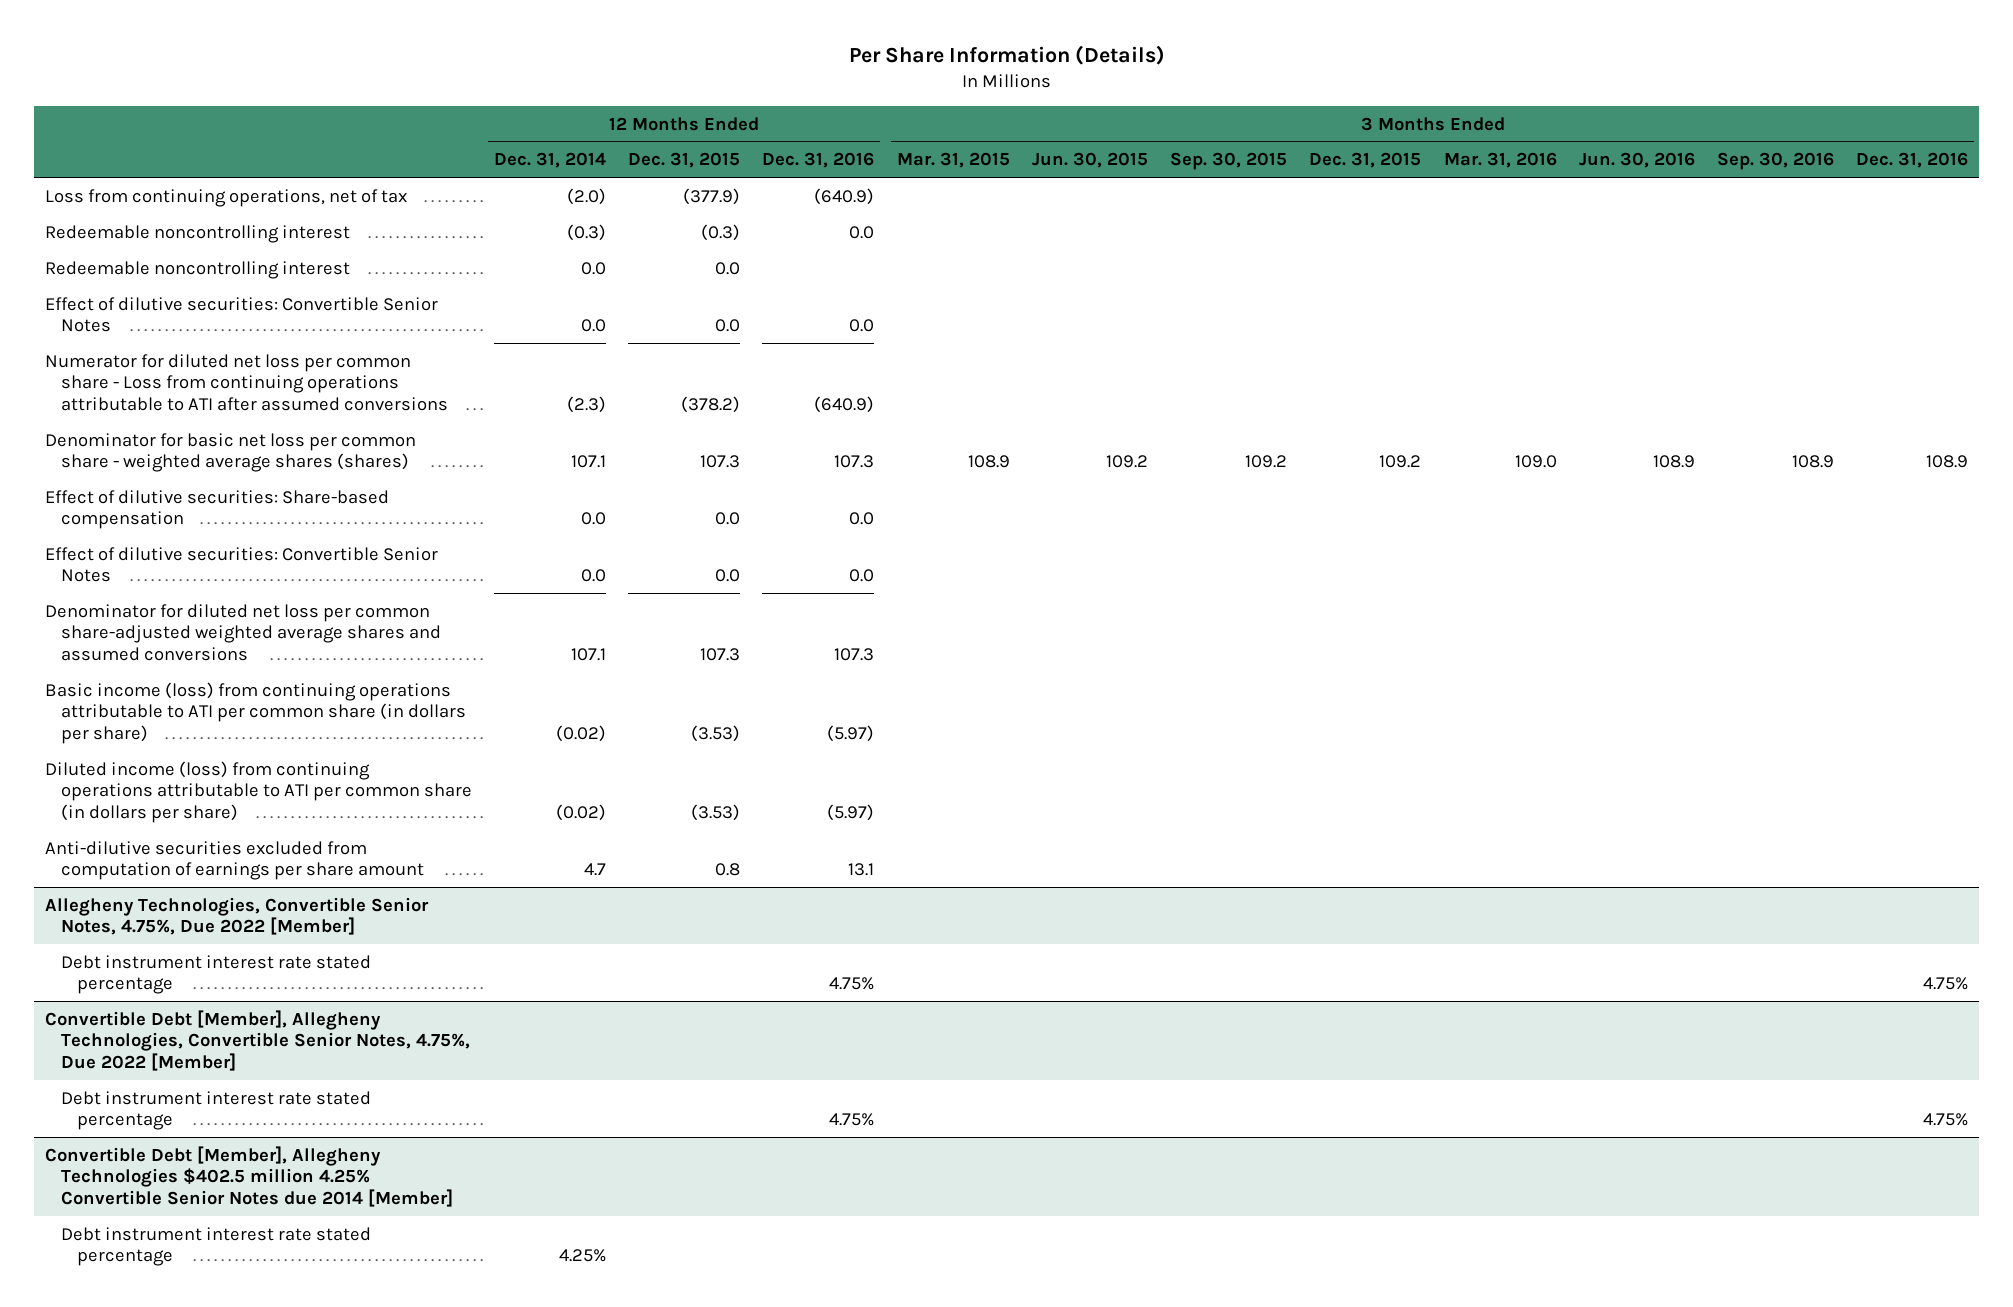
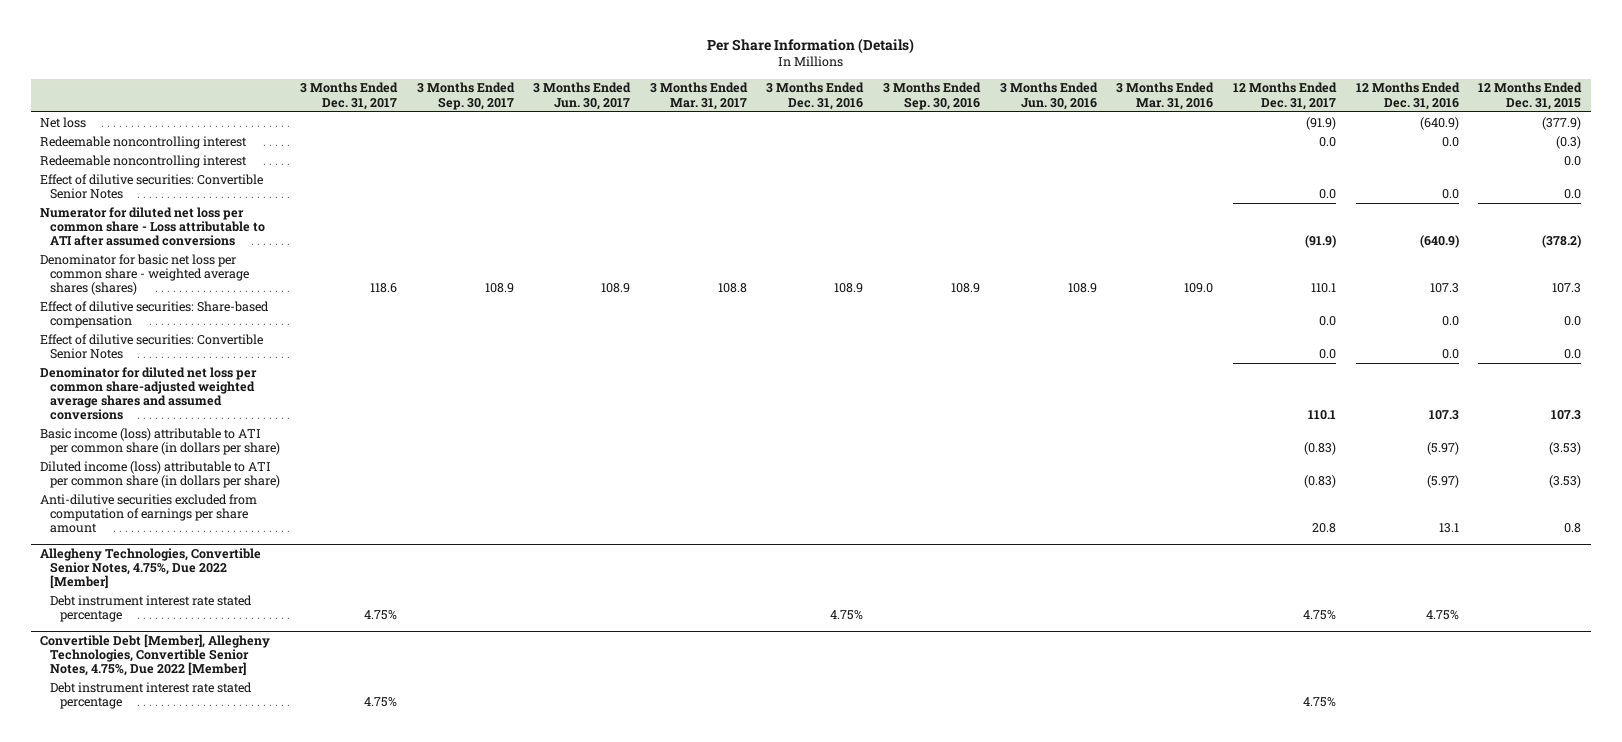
[494,152,607,169] Dec. 31, 2014 -> none
[896,152,1010,169] Mar. 31, 2015 -> none
[1031,152,1148,169] Jun. 30, 2015 -> none
[1170,152,1288,171] Sep. 30, 2015 -> none
[1309,152,1422,169] Dec. 31, 2015 -> none
none -> [299,82,398,110] 3 Months Ended Dec. 31, 2017
none -> [416,82,515,110] 3 Months Ended Sep. 30, 2017
none -> [533,82,632,110] 3 Months Ended Jun. 30, 2017
none -> [649,82,748,110] 3 Months Ended Mar. 31, 2017
none -> [1233,82,1338,110] 12 Months Ended Dec. 31, 2017
[44,188,407,207] Loss from continuing operations, net of tax -> [40,116,87,128] Net loss
[44,353,448,411] Numerator for diluted net loss per common share - Loss from continuing operations attributable to ATI after assumed conversions -> [40,206,266,247] Numerator for diluted net loss per common share - Loss attributable to ATI after assumed conversions
[44,681,466,744] Basic income (loss) from continuing operations attributable to ATI per common share (in dollars per share) -> [40,427,281,456] Basic income (loss) attributable to ATI per common share (in dollars per share)
[44,760,472,823] Diluted income (loss) from continuing operations attributable to ATI per common share (in dollars per share) -> [40,460,281,489] Diluted income (loss) attributable to ATI per common share (in dollars per share)
[60,1090,371,1131] Debt instrument interest rate stated percentage -> none
[44,1145,453,1207] Convertible Debt [Member], Allegheny Technologies $402.5 million 4.25% Convertible Senior Notes due 2014 [Member] -> none

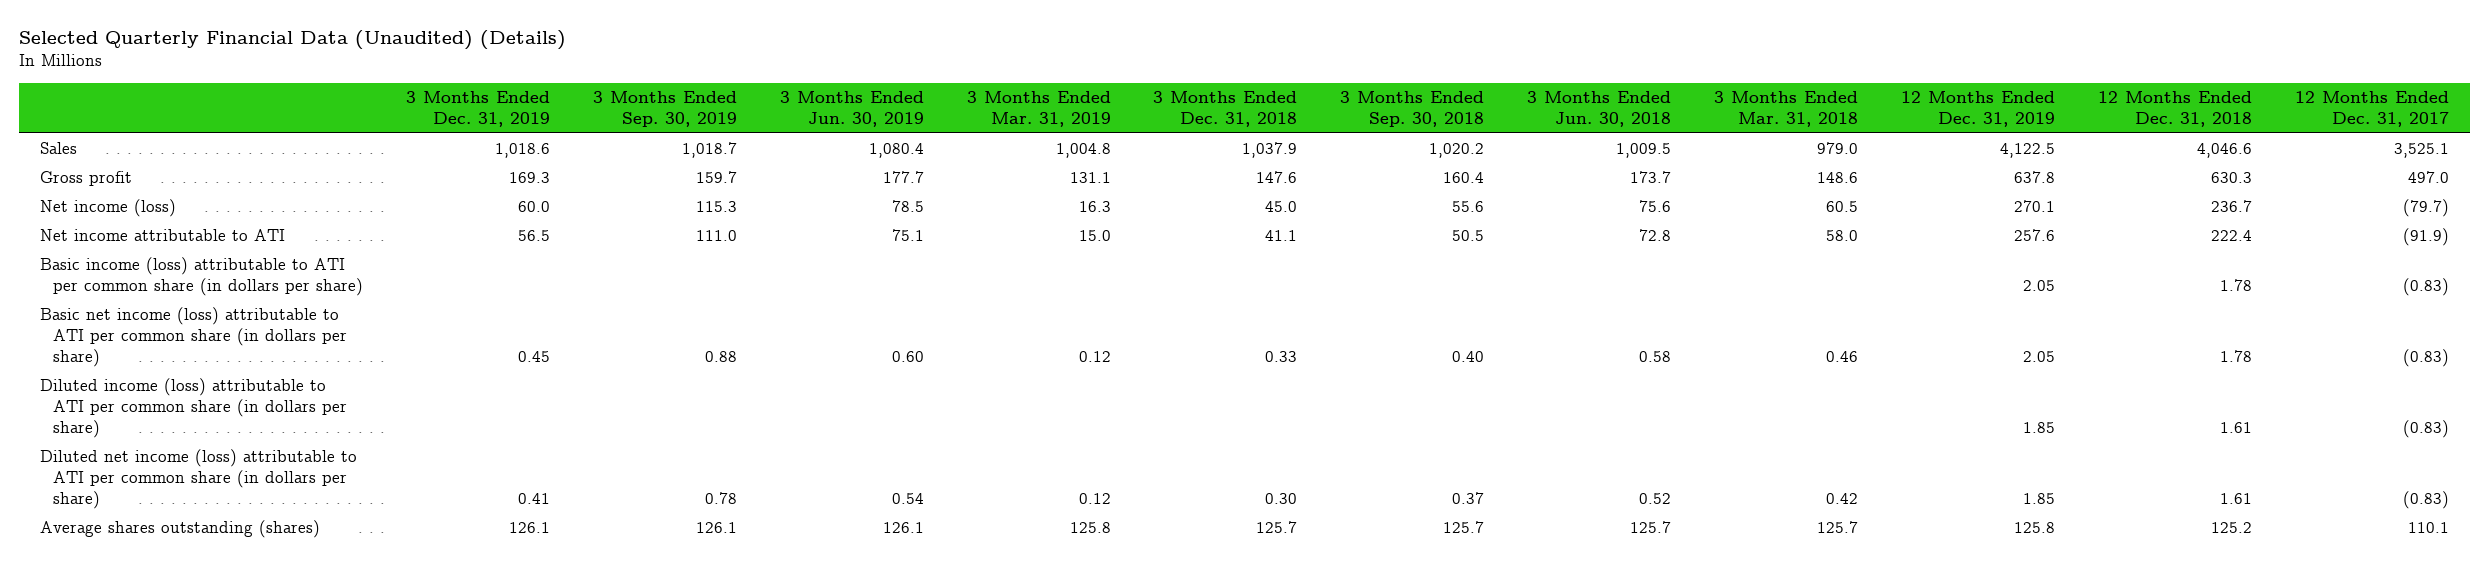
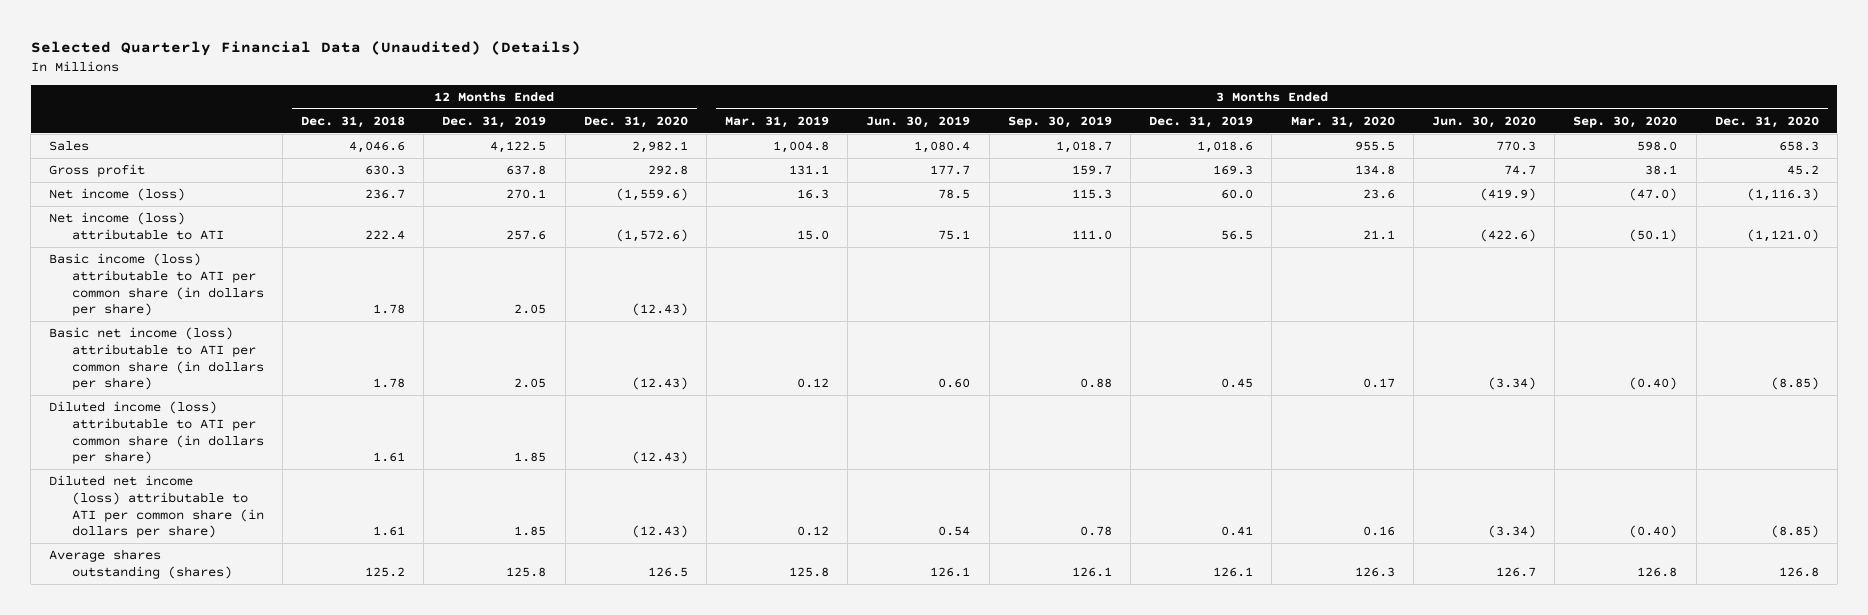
[1153,90,1298,128] 3 Months Ended Dec. 31, 2018 -> none
[1340,90,1485,128] 3 Months Ended Sep. 30, 2018 -> none
[1527,90,1672,128] 3 Months Ended Jun. 30, 2018 -> none
[1714,90,1859,128] 3 Months Ended Mar. 31, 2018 -> none
[2294,90,2449,128] 12 Months Ended Dec. 31, 2017 -> none
none -> [583,115,688,128] Dec. 31, 2020
none -> [1290,115,1395,128] Mar. 31, 2020
none -> [1431,115,1536,128] Jun. 30, 2020
none -> [1573,115,1678,128] Sep. 30, 2020
none -> [1714,115,1819,128] Dec. 31, 2020
[40,229,286,242] Net income attributable to ATI -> [49,212,224,240] Net income (loss) attributable to ATI

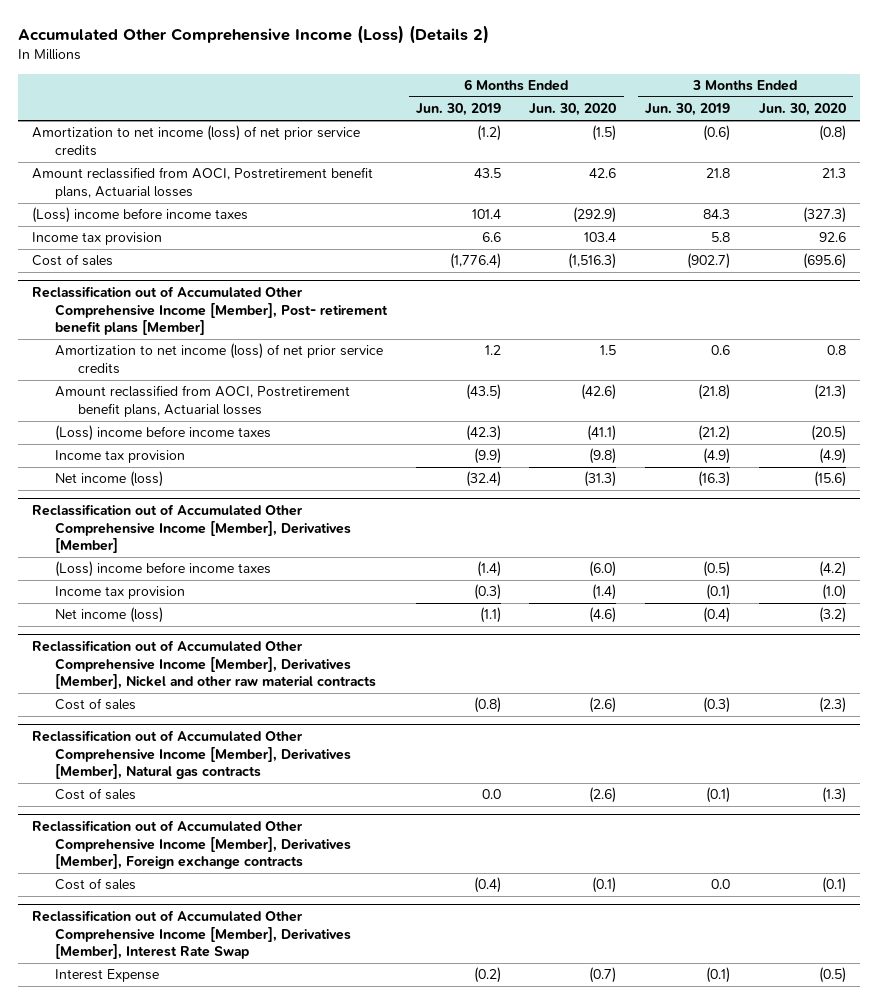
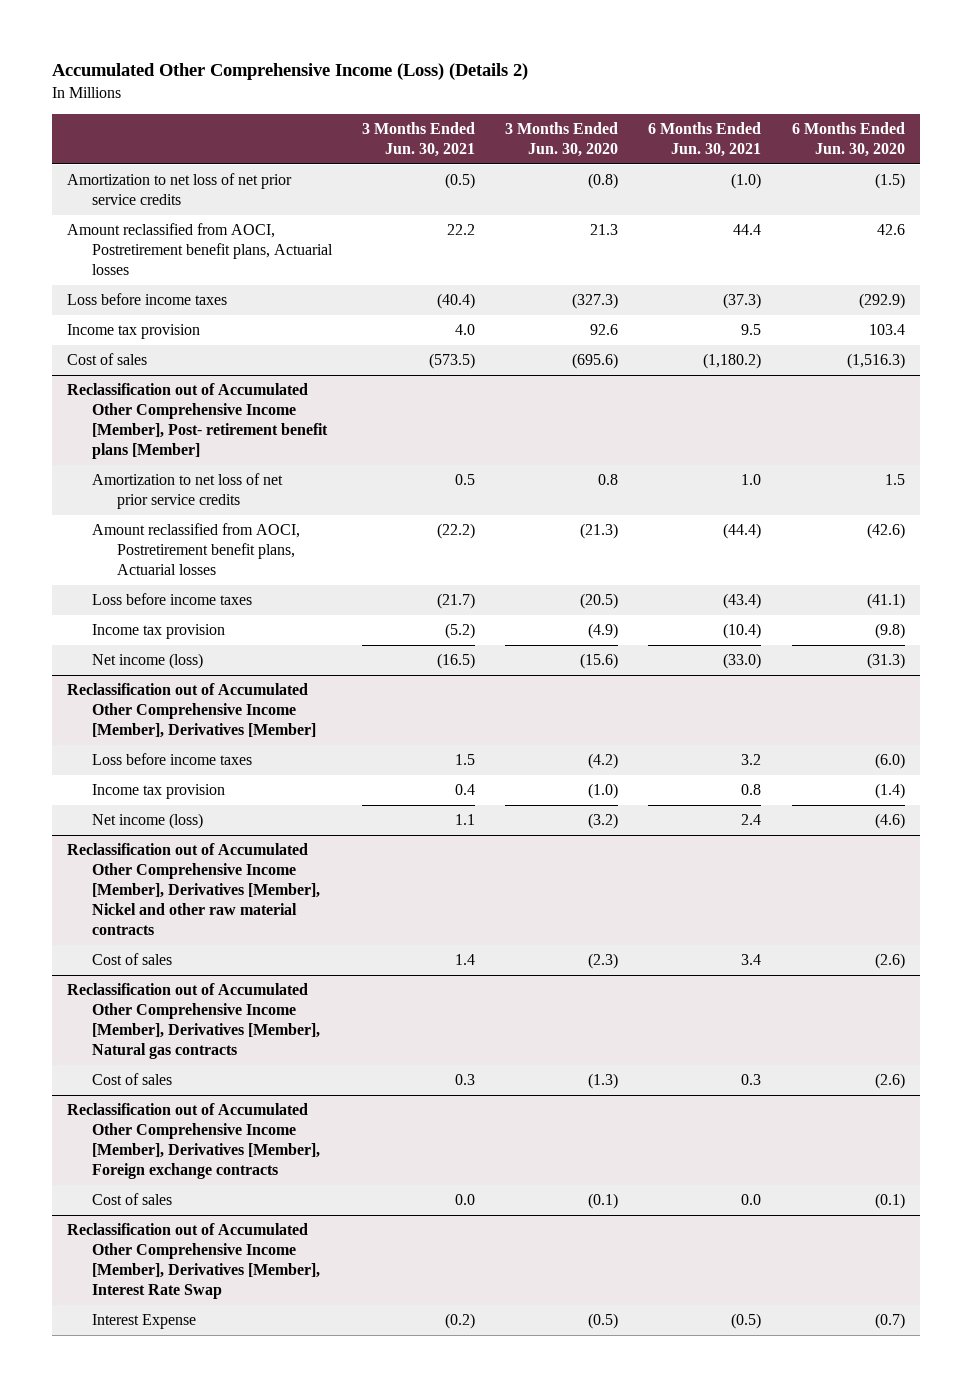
[415,103,501,117] Jun. 30, 2019 -> none
[645,103,731,117] Jun. 30, 2019 -> none
none -> [361,122,475,158] 3 Months Ended Jun. 30, 2021
none -> [648,122,762,158] 6 Months Ended Jun. 30, 2021
[32,125,361,157] Amortization to net income (loss) of net prior service credits -> [66,173,292,206] Amortization to net loss of net prior service credits
[32,207,249,224] (Loss) income before income taxes -> [66,293,227,306] Loss before income taxes
[55,343,384,375] Amortization to net income (loss) of net prior service credits -> [91,473,283,510] Amortization to net loss of net prior service credits
[55,425,272,442] (Loss) income before income taxes -> [91,593,252,606] Loss before income taxes
[55,561,272,578] (Loss) income before income taxes -> [91,753,252,766] Loss before income taxes

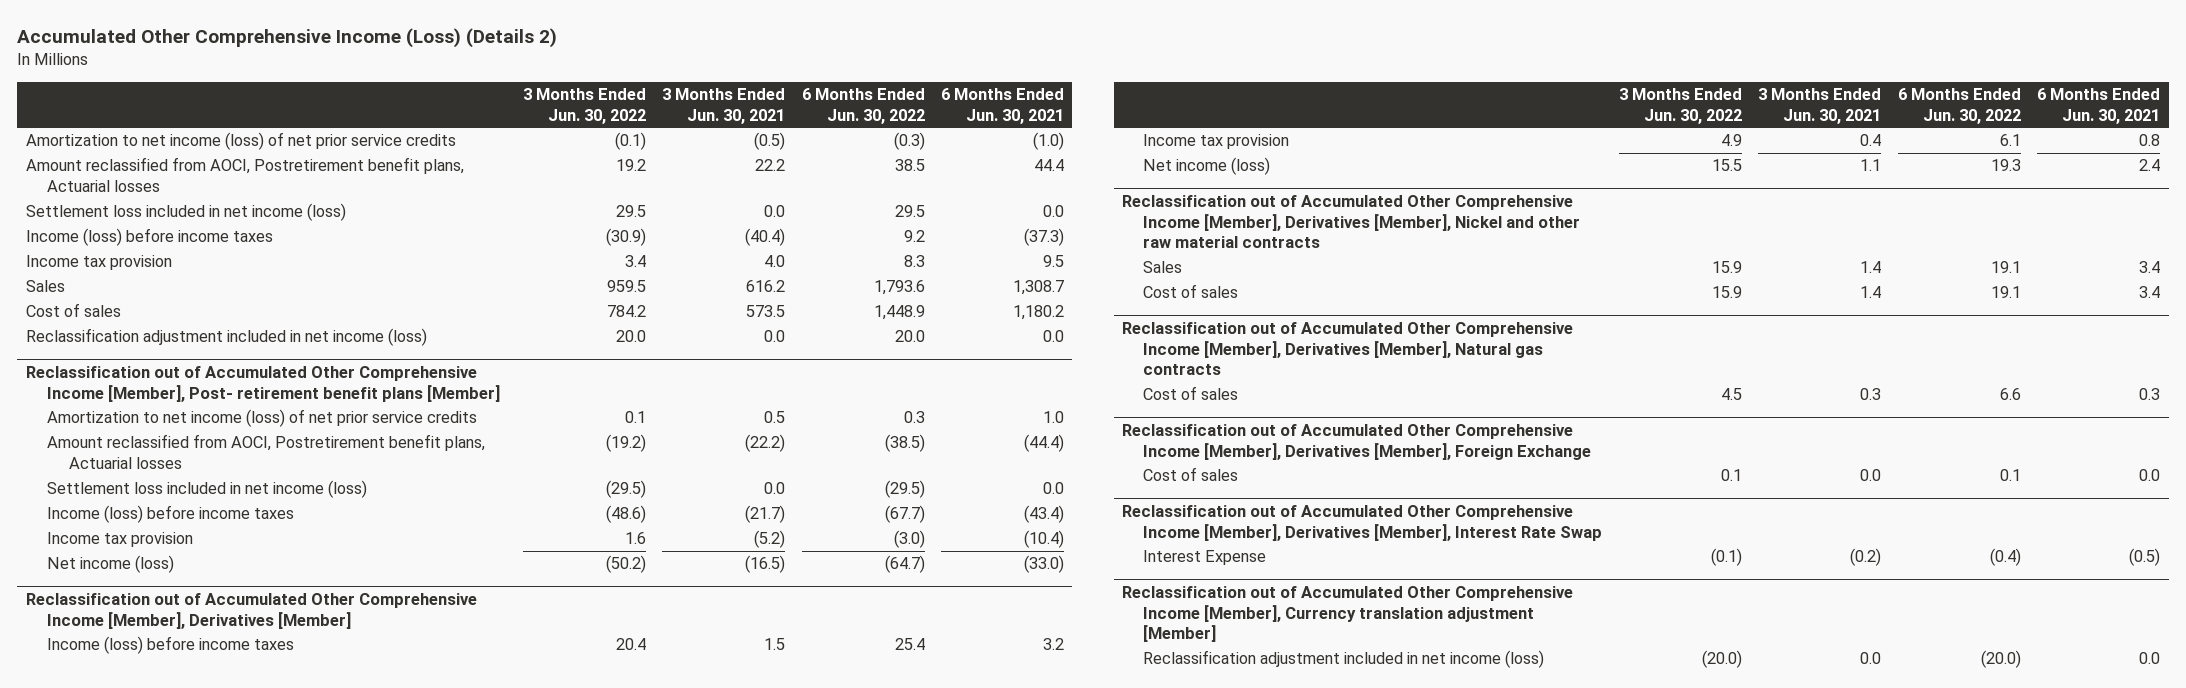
[505,122,619,158] 3 Months Ended Jun. 30, 2020 -> none
[791,122,905,158] 6 Months Ended Jun. 30, 2020 -> none
none -> [522,88,646,124] 3 Months Ended Jun. 30, 2022
none -> [801,88,925,124] 6 Months Ended Jun. 30, 2022
[66,173,292,206] Amortization to net loss of net prior service credits -> [25,132,456,151] Amortization to net income (loss) of net prior service credits
none -> [25,203,346,222] Settlement loss included in net income (loss)
[66,293,227,306] Loss before income taxes -> [25,228,273,247] Income (loss) before income taxes
none -> [25,280,65,293] Sales
[428,353,475,370] (573.5) -> [746,305,786,318] 573.5
[703,353,762,370] (1,180.2) -> [1013,305,1065,321] 1,180.2
none -> [25,328,427,347] Reclassification adjustment included in net income (loss)
[91,473,283,510] Amortization to net loss of net prior service credits -> [47,409,478,428] Amortization to net income (loss) of net prior service credits
none -> [47,480,368,499] Settlement loss included in net income (loss)
[91,593,252,606] Loss before income taxes -> [47,505,295,524] Income (loss) before income taxes
[91,753,252,766] Loss before income taxes -> [47,636,295,655] Income (loss) before income taxes
none -> [1143,261,1183,274] Sales
[66,1103,320,1180] Reclassification out of Accumulated Other Comprehensive Income [Member], Derivatives [Member], Foreign exchange contracts -> [1121,423,1592,460] Reclassification out of Accumulated Other Comprehensive Income [Member], Derivatives [Member], Foreign Exchange
none -> [1121,585,1573,643] Reclassification out of Accumulated Other Comprehensive Income [Member], Currency translation adjustment [Member]
none -> [1143,650,1545,669] Reclassification adjustment included in net income (loss)

